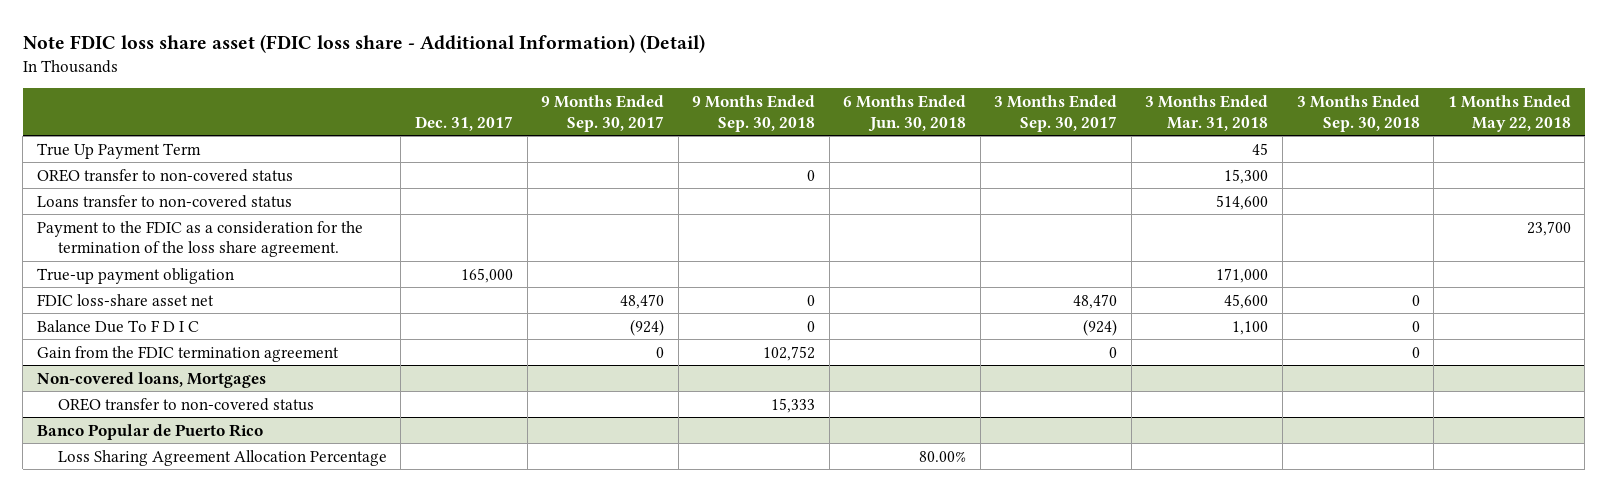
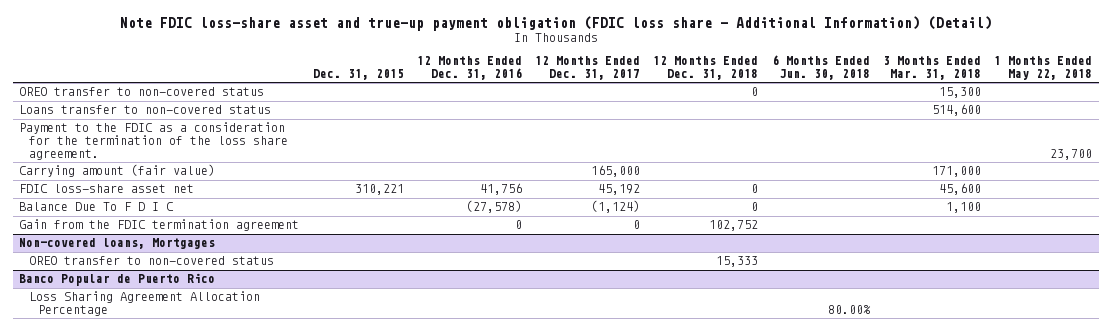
[22,33,705,53] Note FDIC loss share asset (FDIC loss share - Additional Information) (Detail) -> [119,16,992,32] Note FDIC loss-share asset and true-up payment obligation (FDIC loss share - Additional Information) (Detail)
[414,115,513,131] Dec. 31, 2017 -> none
[541,94,665,132] 9 Months Ended Sep. 30, 2017 -> none
[692,94,816,132] 9 Months Ended Sep. 30, 2018 -> none
[994,94,1118,132] 3 Months Ended Sep. 30, 2017 -> none
[1296,94,1420,132] 3 Months Ended Sep. 30, 2018 -> none
none -> [312,69,404,81] Dec. 31, 2015
none -> [416,56,522,81] 12 Months Ended Dec. 31, 2016
none -> [535,56,641,81] 12 Months Ended Dec. 31, 2017
none -> [653,56,759,81] 12 Months Ended Dec. 31, 2018
[37,142,202,159] True Up Payment Term -> none
[37,267,235,284] True-up payment obligation -> [19,164,216,178] Carrying amount (fair value)

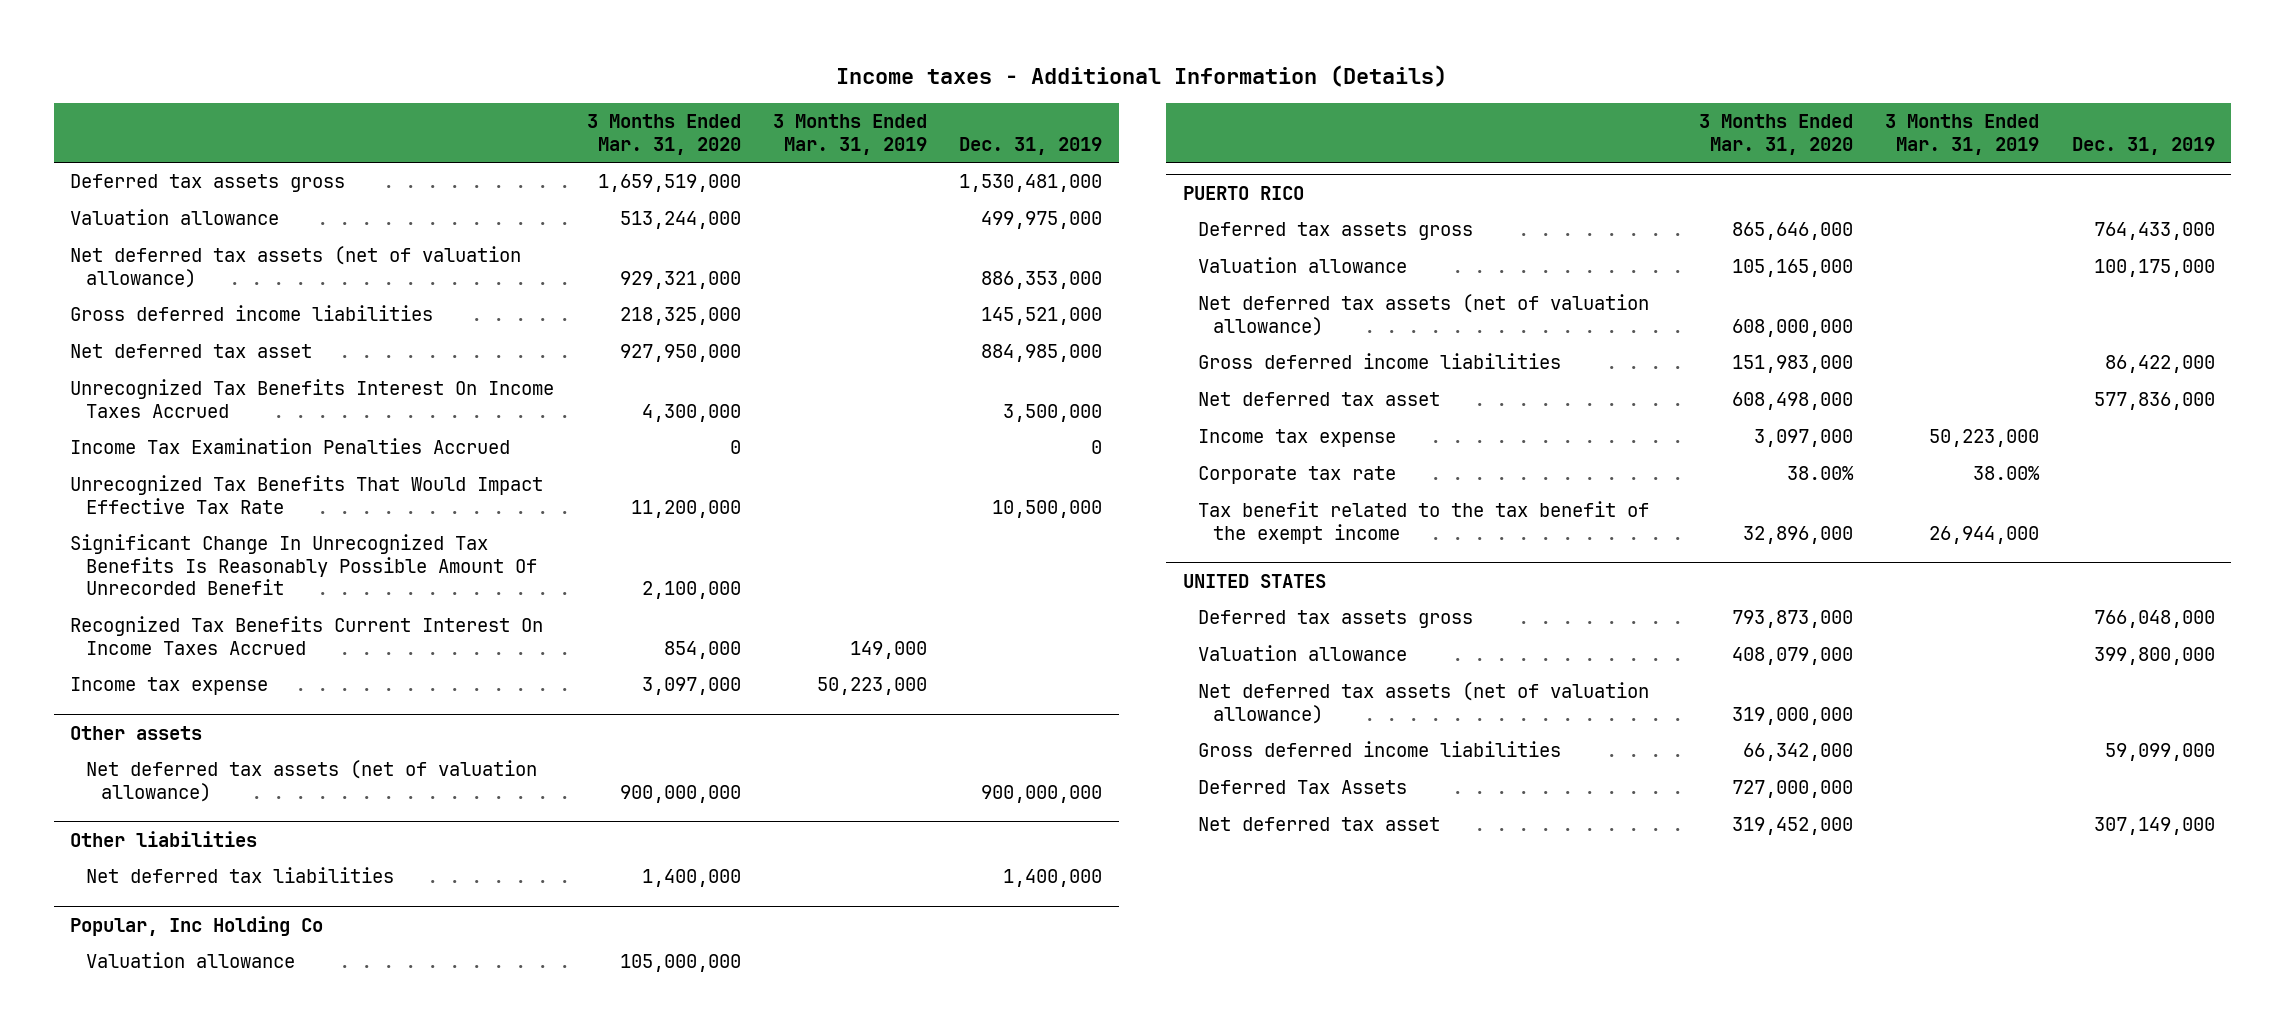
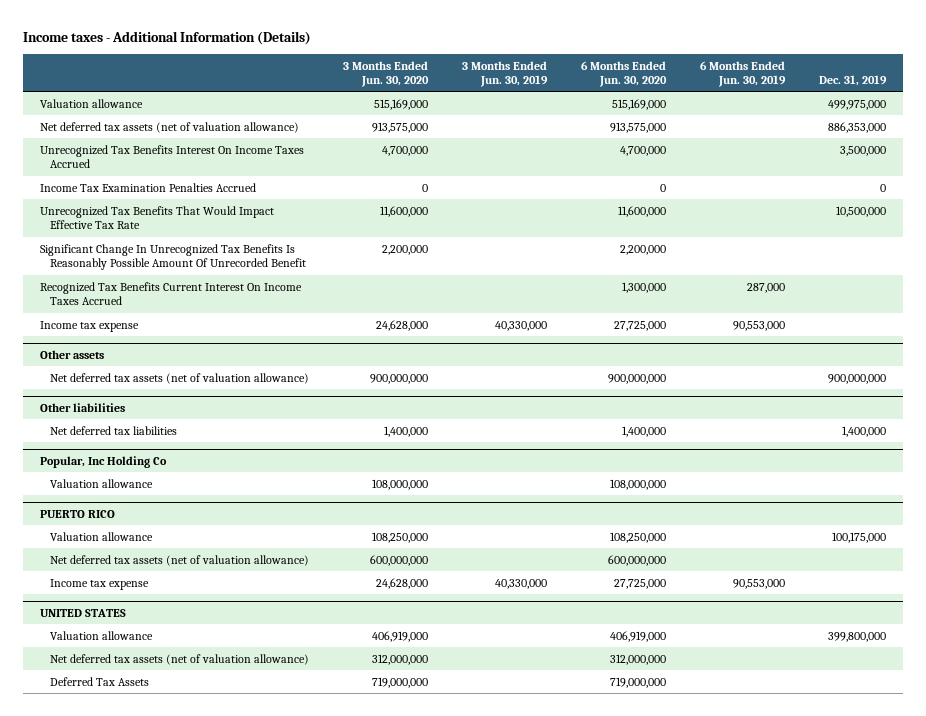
[586,114,741,155] 3 Months Ended Mar. 31, 2020 -> none
[772,114,927,155] 3 Months Ended Mar. 31, 2019 -> none
none -> [343,60,430,87] 3 Months Ended Jun. 30, 2020
none -> [462,60,549,87] 3 Months Ended Jun. 30, 2019
none -> [581,60,668,87] 6 Months Ended Jun. 30, 2020
none -> [700,60,787,87] 6 Months Ended Jun. 30, 2019
[70,174,346,193] Deferred tax assets gross -> none
[70,305,434,322] Gross deferred income liabilities -> none
[70,344,313,359] Net deferred tax asset -> none
[1197,222,1473,241] Deferred tax assets gross -> none
[1197,353,1561,370] Gross deferred income liabilities -> none
[1197,392,1440,407] Net deferred tax asset -> none
[1197,466,1396,485] Corporate tax rate -> none
[1197,501,1649,544] Tax benefit related to the tax benefit of the exempt income -> none
[1197,610,1473,629] Deferred tax assets gross -> none
[1197,741,1561,758] Gross deferred income liabilities -> none
[1197,817,1440,832] Net deferred tax asset -> none

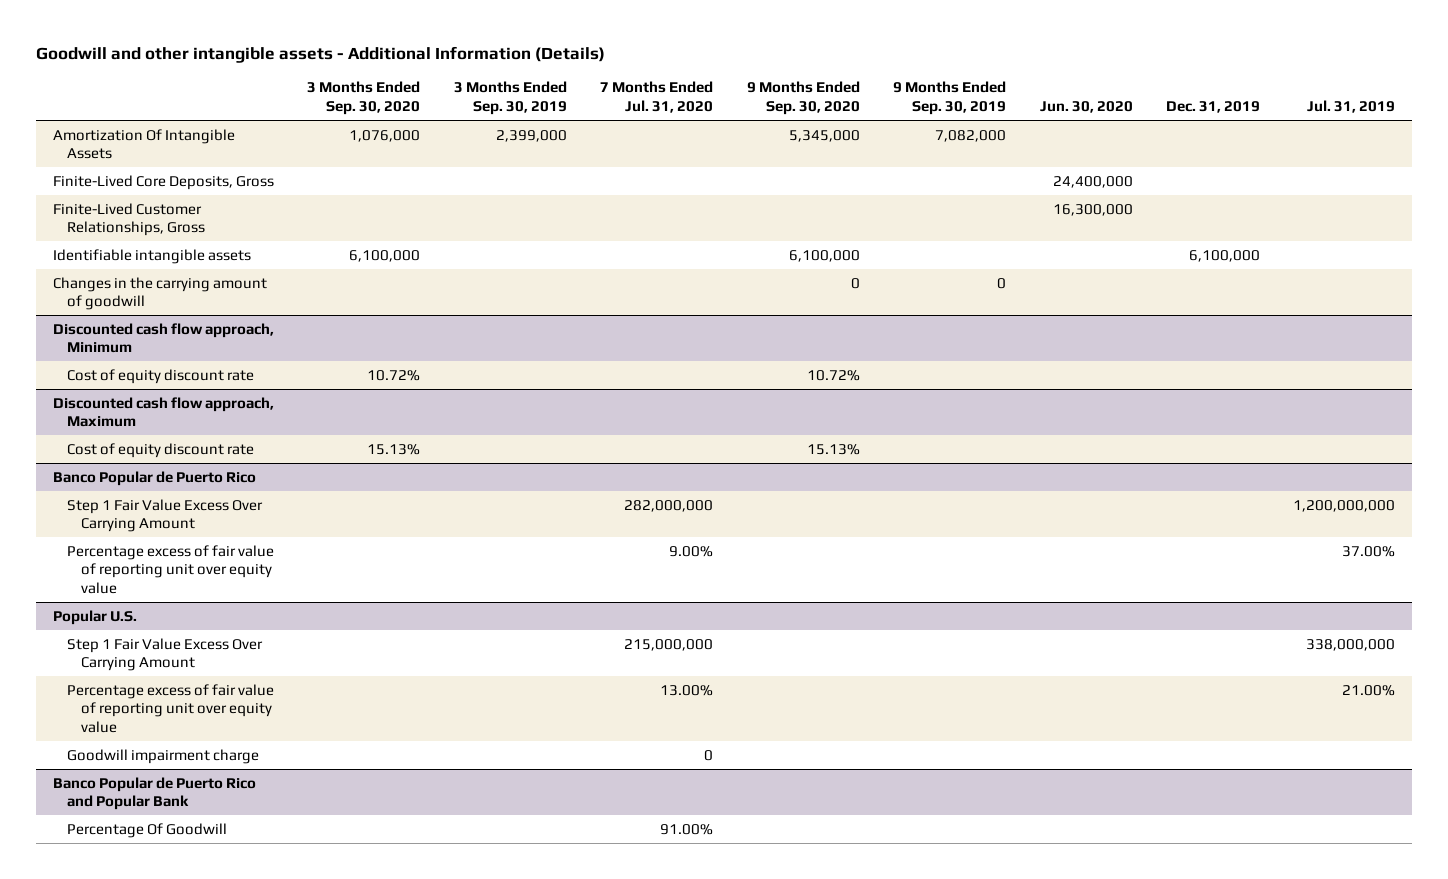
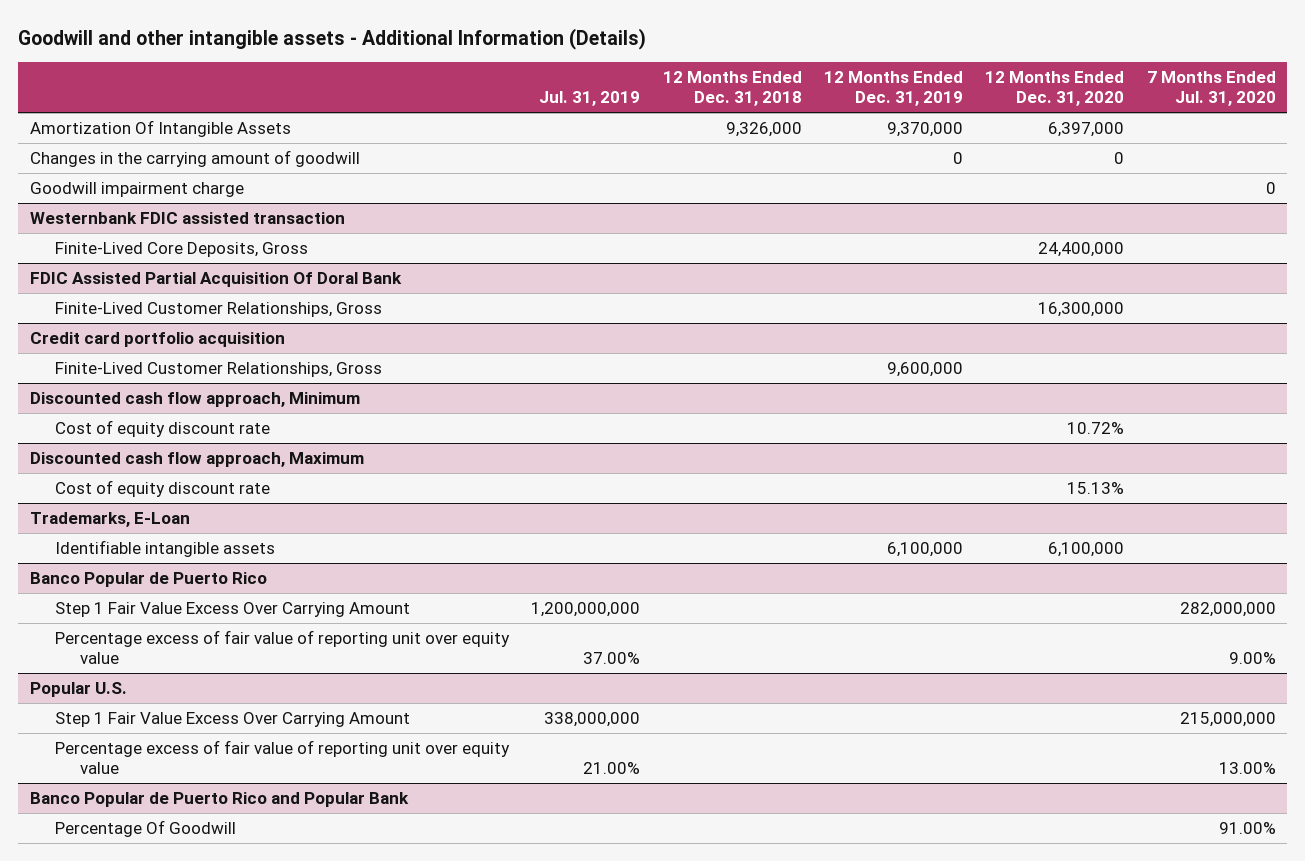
[307,81,421,115] 3 Months Ended Sep. 30, 2020 -> none
[453,81,567,115] 3 Months Ended Sep. 30, 2019 -> none
[746,81,860,115] 9 Months Ended Sep. 30, 2020 -> none
[893,81,1007,115] 9 Months Ended Sep. 30, 2019 -> none
[1039,100,1133,113] Jun. 30, 2020 -> none
[1166,100,1261,113] Dec. 31, 2019 -> none
none -> [662,71,802,107] 12 Months Ended Dec. 31, 2018
none -> [824,71,964,107] 12 Months Ended Dec. 31, 2019
none -> [985,71,1125,107] 12 Months Ended Dec. 31, 2020
[52,174,274,190] Finite-Lived Core Deposits, Gross -> none
[52,202,205,237] Finite-Lived Customer Relationships, Gross -> none
[52,248,251,264] Identifiable intangible assets -> none
none -> [29,182,244,198] Goodwill impairment charge
none -> [29,212,345,225] Westernbank FDIC assisted transaction
none -> [54,242,308,258] Finite-Lived Core Deposits, Gross
none -> [29,272,402,288] FDIC Assisted Partial Acquisition Of Doral Bank
none -> [54,302,382,318] Finite-Lived Customer Relationships, Gross
none -> [29,332,285,348] Credit card portfolio acquisition
none -> [54,362,382,378] Finite-Lived Customer Relationships, Gross
none -> [29,512,190,528] Trademarks, E-Loan
none -> [54,540,275,558] Identifiable intangible assets
[66,748,259,764] Goodwill impairment charge -> none

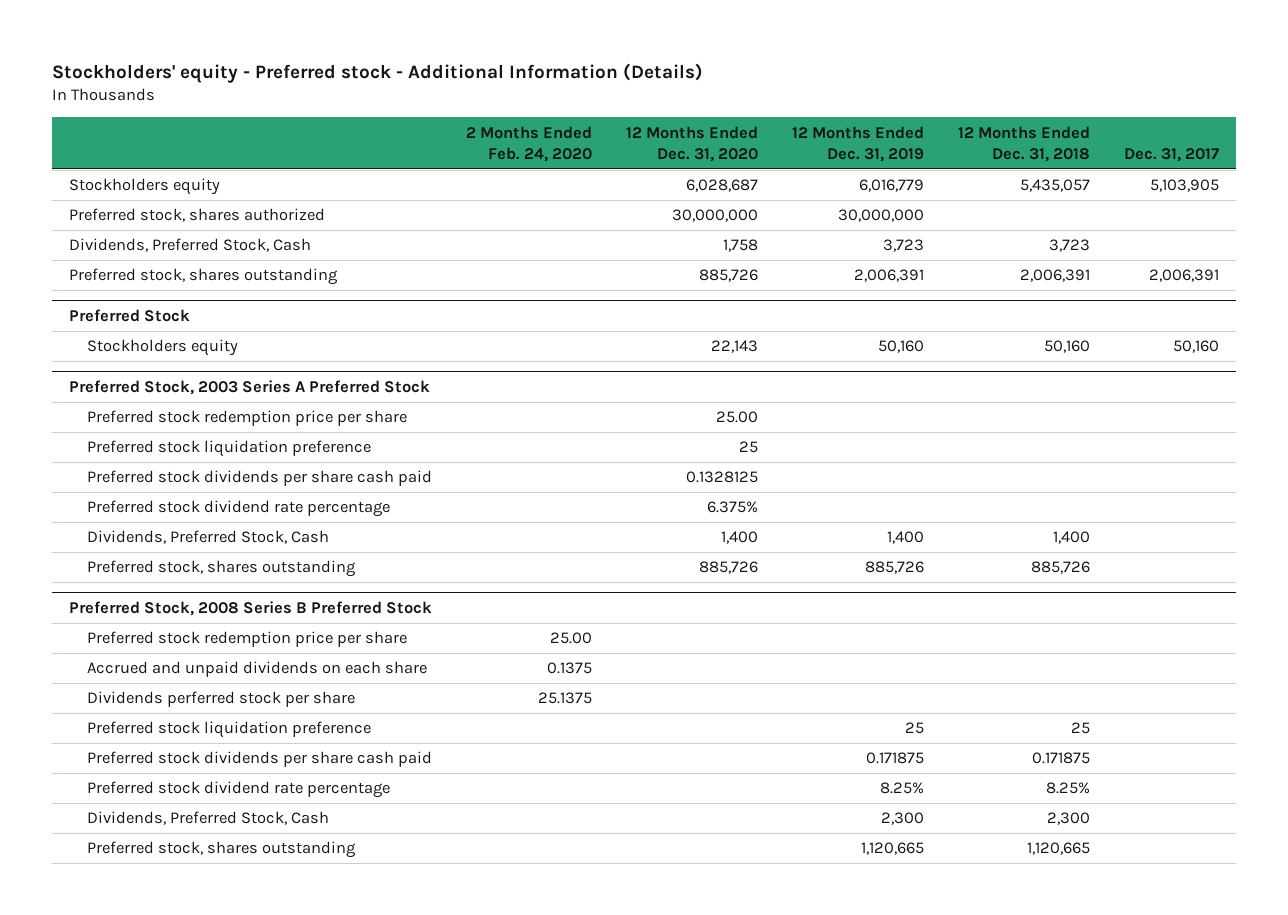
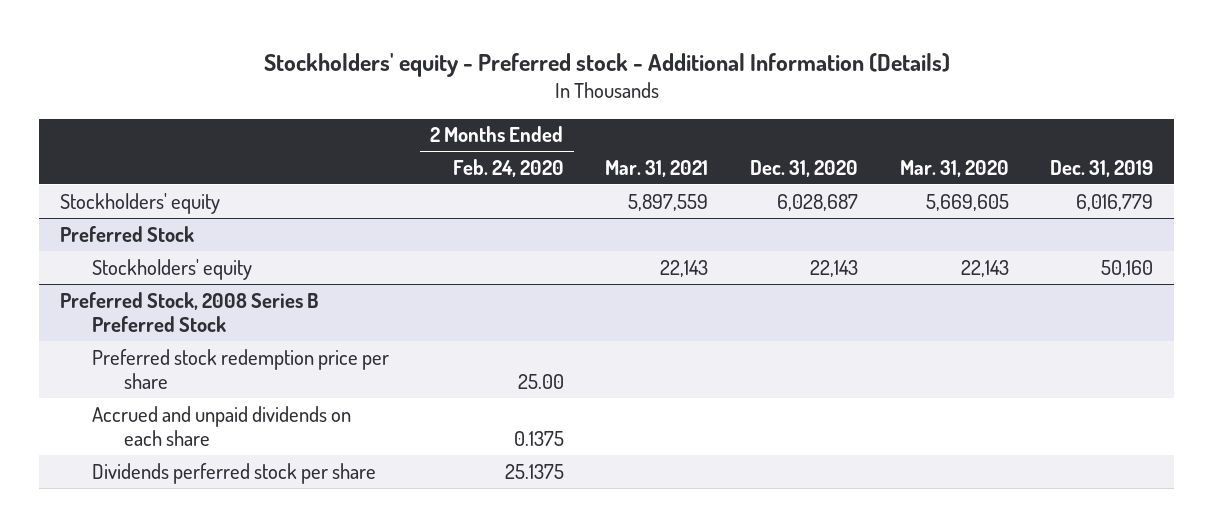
[626,125,759,162] 12 Months Ended Dec. 31, 2020 -> none
[792,125,925,162] 12 Months Ended Dec. 31, 2019 -> none
[958,125,1091,162] 12 Months Ended Dec. 31, 2018 -> none
[1124,147,1220,162] Dec. 31, 2017 -> none
none -> [605,160,709,178] Mar. 31, 2021
none -> [750,160,859,178] Dec. 31, 2020
none -> [899,160,1009,178] Mar. 31, 2020
none -> [1050,160,1154,178] Dec. 31, 2019
[68,208,325,223] Preferred stock, shares authorized -> none
[68,238,311,253] Dividends, Preferred Stock, Cash -> none
[68,268,338,286] Preferred stock, shares outstanding -> none
[68,178,220,196] Stockholders equity -> [60,192,221,214] Stockholders' equity
[68,379,430,395] Preferred Stock, 2003 Series A Preferred Stock -> none
[86,410,407,427] Preferred stock redemption price per share -> none
[86,440,371,458] Preferred stock liquidation preference -> none
[86,470,432,487] Preferred stock dividends per share cash paid -> none
[86,500,390,518] Preferred stock dividend rate percentage -> none
[86,530,329,545] Dividends, Preferred Stock, Cash -> none
[86,560,356,578] Preferred stock, shares outstanding -> none
[86,339,238,357] Stockholders equity -> [92,258,253,280] Stockholders' equity
[86,721,371,739] Preferred stock liquidation preference -> none
[86,751,432,768] Preferred stock dividends per share cash paid -> none
[86,781,390,799] Preferred stock dividend rate percentage -> none
[86,811,329,826] Dividends, Preferred Stock, Cash -> none
[86,841,356,859] Preferred stock, shares outstanding -> none

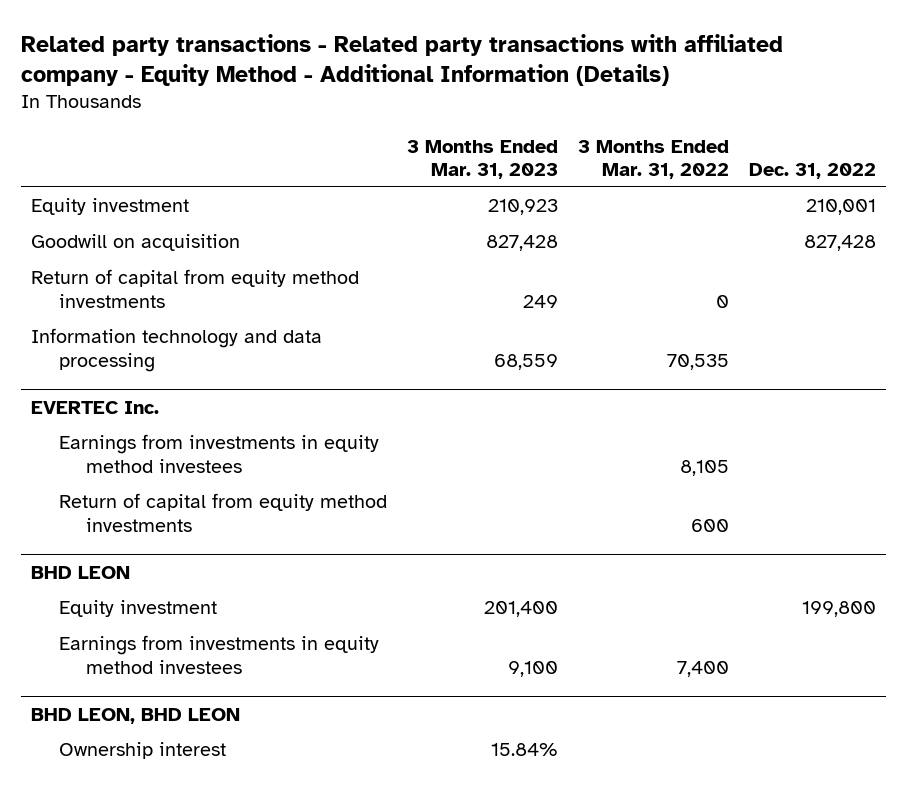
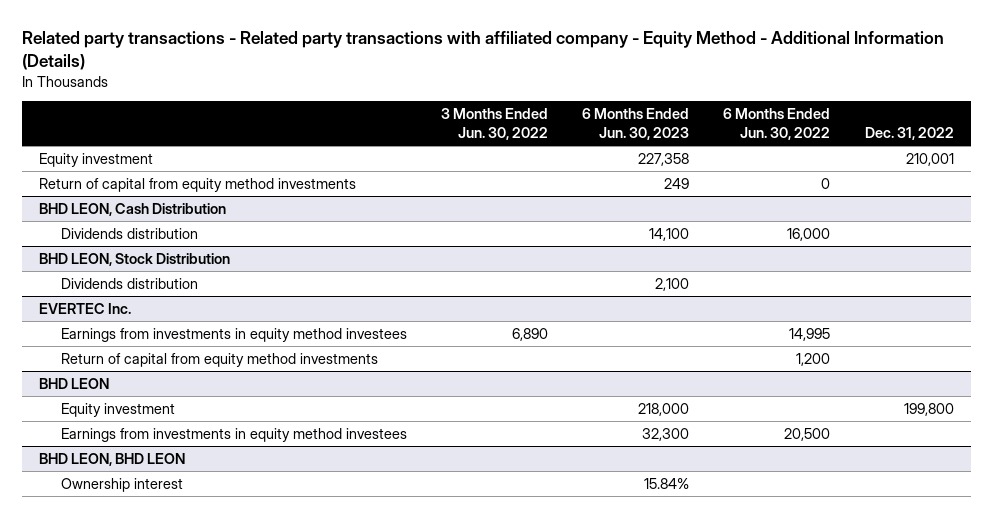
[406,139,558,179] 3 Months Ended Mar. 31, 2023 -> none
[577,139,729,179] 3 Months Ended Mar. 31, 2022 -> none
none -> [440,108,548,140] 3 Months Ended Jun. 30, 2022
none -> [582,108,690,140] 6 Months Ended Jun. 30, 2023
none -> [723,108,831,140] 6 Months Ended Jun. 30, 2022
[31,234,241,252] Goodwill on acquisition -> none
[31,328,323,372] Information technology and data processing -> none
none -> [38,202,226,216] BHD LEON, Cash Distribution
none -> [60,227,198,239] Dividends distribution
none -> [38,252,230,266] BHD LEON, Stock Distribution
none -> [60,277,198,289] Dividends distribution

